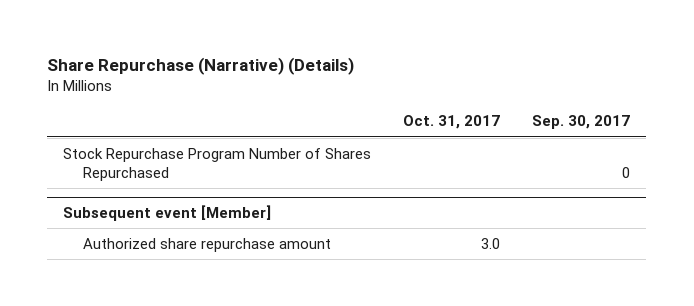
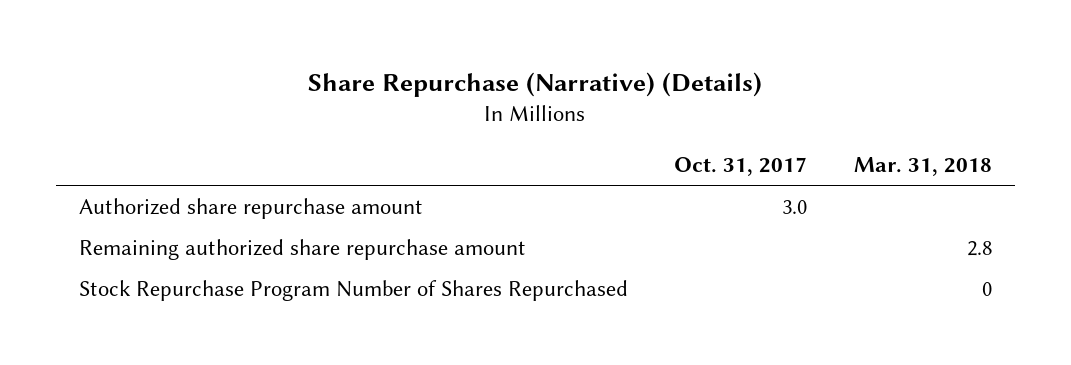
[532,115,631,130] Sep. 30, 2017 -> none
none -> [853,157,992,177] Mar. 31, 2018
none -> [79,198,424,220] Authorized share repurchase amount
none -> [79,239,527,261] Remaining authorized share repurchase amount
[63,205,272,222] Subsequent event [Member] -> none
[83,237,332,252] Authorized share repurchase amount -> none

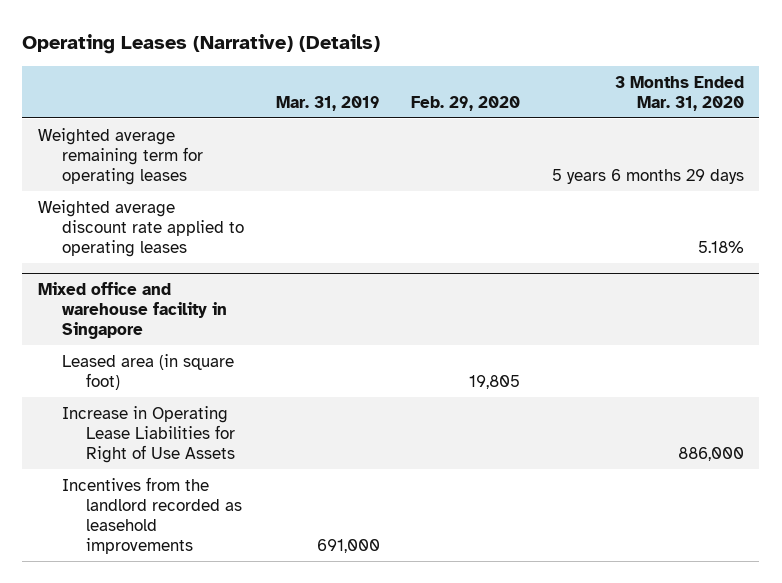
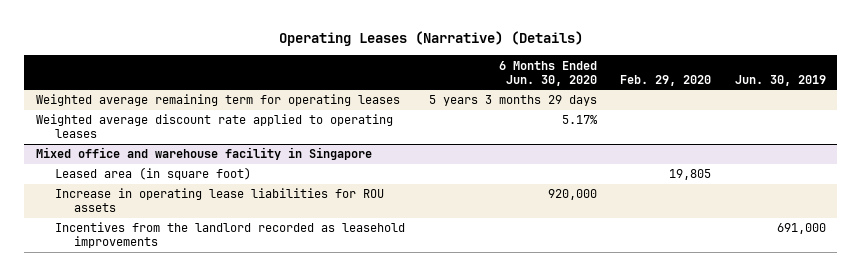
[275,95,380,111] Mar. 31, 2019 -> none
[614,75,744,111] 3 Months Ended Mar. 31, 2020 -> none
none -> [498,60,597,86] 6 Months Ended Jun. 30, 2020
none -> [734,74,826,86] Jun. 30, 2019
[62,405,236,463] Increase in Operating Lease Liabilities for Right of Use Assets -> [54,188,384,213] Increase in operating lease liabilities for ROU assets

